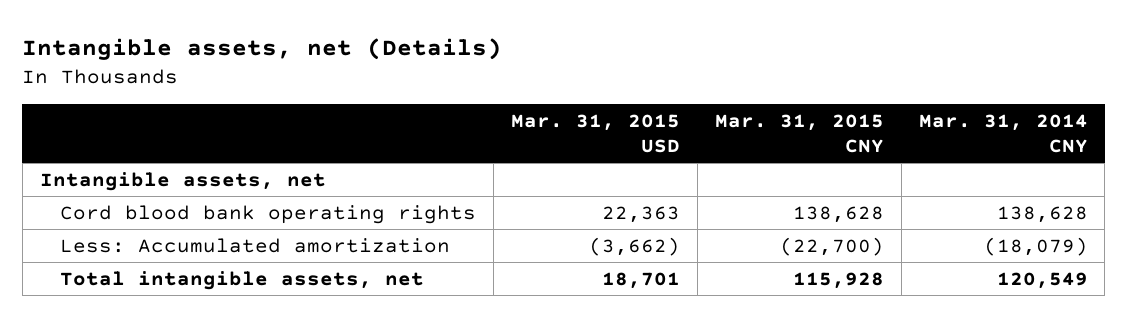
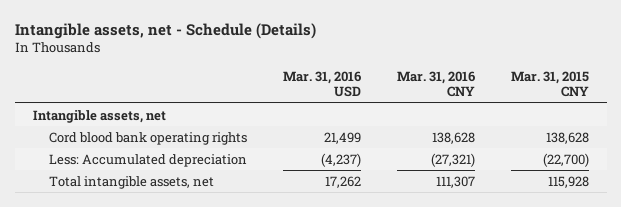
[22,37,503,60] Intangible assets, net (Details) -> [14,22,316,39] Intangible assets, net - Schedule (Details)
[510,114,680,154] Mar. 31, 2015 USD -> none
[918,114,1088,154] Mar. 31, 2014 CNY -> none
none -> [283,71,362,97] Mar. 31, 2016 USD
none -> [397,71,476,97] Mar. 31, 2016 CNY
[60,237,451,253] Less: Accumulated amortization -> [49,153,248,167] Less: Accumulated depreciation

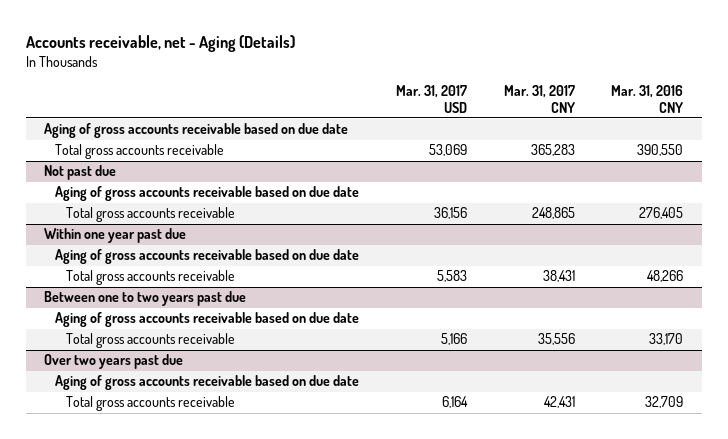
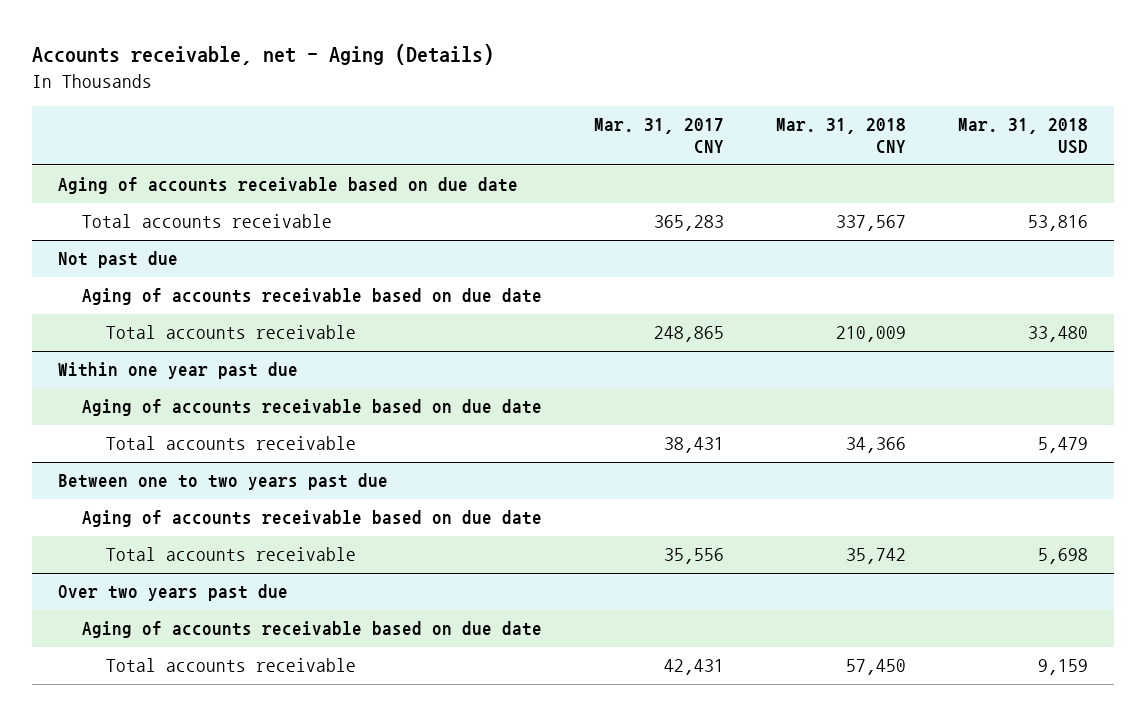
[395,84,467,113] Mar. 31, 2017 USD -> none
[611,84,684,113] Mar. 31, 2016 CNY -> none
none -> [776,118,907,154] Mar. 31, 2018 CNY
none -> [958,118,1089,155] Mar. 31, 2018 USD
[44,123,349,139] Aging of gross accounts receivable based on due date -> [57,177,518,195] Aging of accounts receivable based on due date
[55,144,225,160] Total gross accounts receivable -> [81,214,332,229] Total accounts receivable
[55,186,360,202] Aging of gross accounts receivable based on due date -> [81,288,542,306] Aging of accounts receivable based on due date
[65,207,235,223] Total gross accounts receivable -> [105,325,356,340] Total accounts receivable
[55,249,360,265] Aging of gross accounts receivable based on due date -> [81,399,542,417] Aging of accounts receivable based on due date
[65,270,235,286] Total gross accounts receivable -> [105,436,356,451] Total accounts receivable
[55,312,360,328] Aging of gross accounts receivable based on due date -> [81,510,542,528] Aging of accounts receivable based on due date
[65,333,235,349] Total gross accounts receivable -> [105,547,356,562] Total accounts receivable
[55,375,360,391] Aging of gross accounts receivable based on due date -> [81,621,542,639] Aging of accounts receivable based on due date
[65,396,235,412] Total gross accounts receivable -> [105,658,356,673] Total accounts receivable

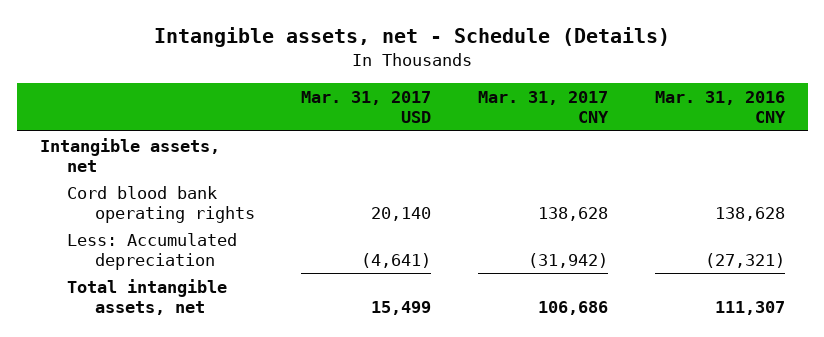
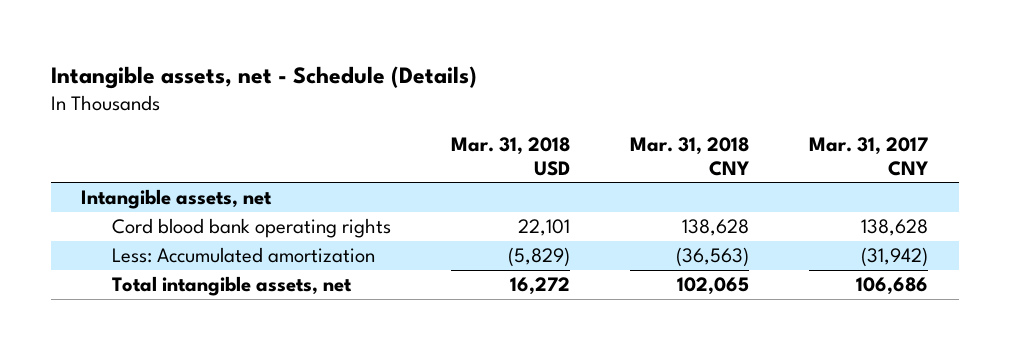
[301,91,432,124] Mar. 31, 2017 USD -> none
[654,91,786,124] Mar. 31, 2016 CNY -> none
none -> [450,137,570,176] Mar. 31, 2018 USD
none -> [630,137,750,176] Mar. 31, 2018 CNY
[67,232,238,270] Less: Accumulated depreciation -> [111,247,375,264] Less: Accumulated amortization

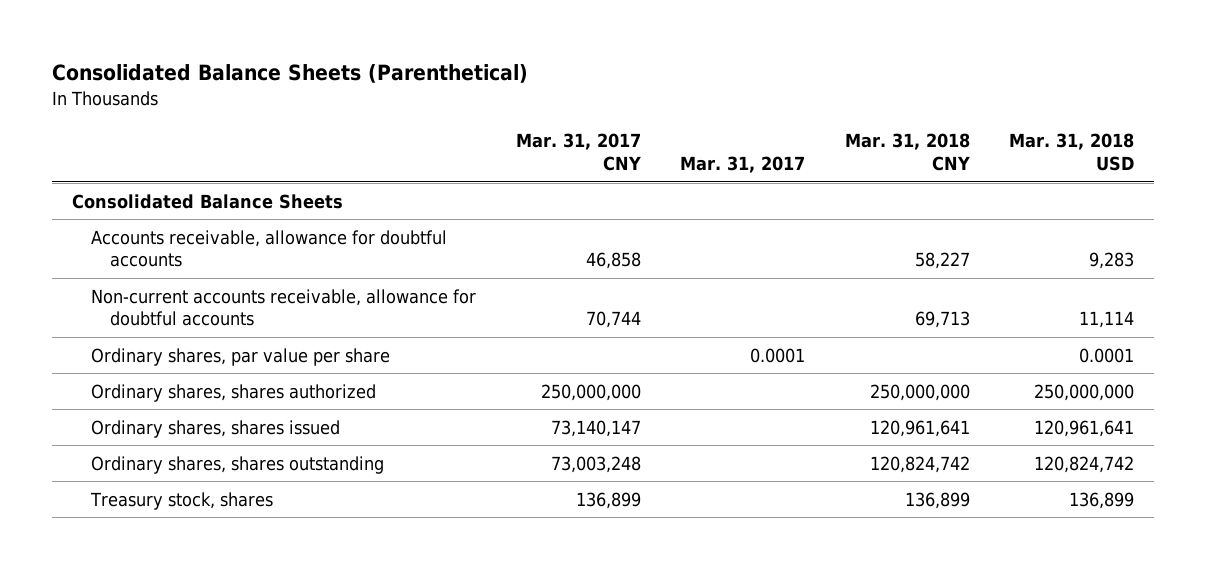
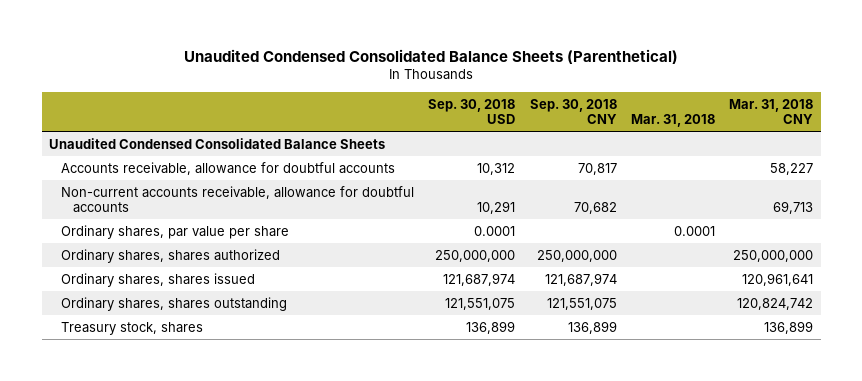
[52,64,529,84] Consolidated Balance Sheets (Parenthetical) -> [184,48,679,64] Unaudited Condensed Consolidated Balance Sheets (Parenthetical)
[515,133,641,172] Mar. 31, 2017 CNY -> none
[680,156,806,174] Mar. 31, 2017 -> none
[1009,133,1135,172] Mar. 31, 2018 USD -> none
none -> [428,98,516,125] Sep. 30, 2018 USD
none -> [529,98,617,125] Sep. 30, 2018 CNY
none -> [631,114,716,128] Mar. 31, 2018
[71,193,343,209] Consolidated Balance Sheets -> [48,137,385,149] Unaudited Condensed Consolidated Balance Sheets

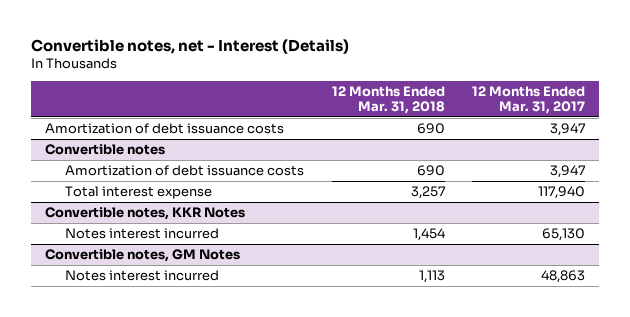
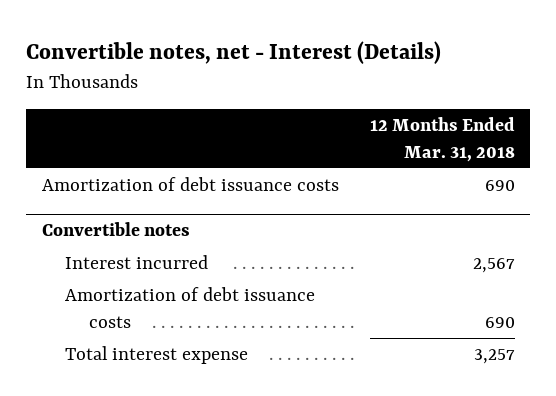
[472,86,586,115] 12 Months Ended Mar. 31, 2017 -> none
none -> [65,255,209,270] Interest incurred
[44,207,245,221] Convertible notes, KKR Notes -> none
[64,228,219,240] Notes interest incurred -> none
[44,249,240,263] Convertible notes, GM Notes -> none
[64,270,219,282] Notes interest incurred -> none

